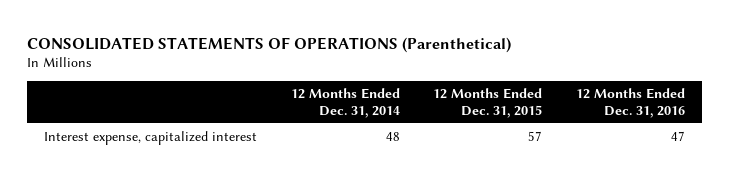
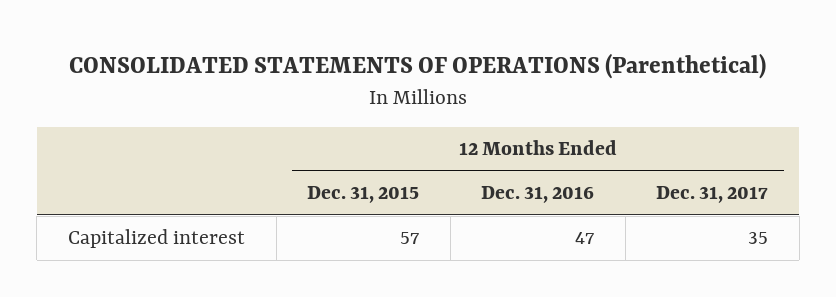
[290,87,400,119] 12 Months Ended Dec. 31, 2014 -> none
none -> [656,186,769,204] Dec. 31, 2017
[43,130,257,145] Interest expense, capitalized interest -> [67,229,245,249] Capitalized interest

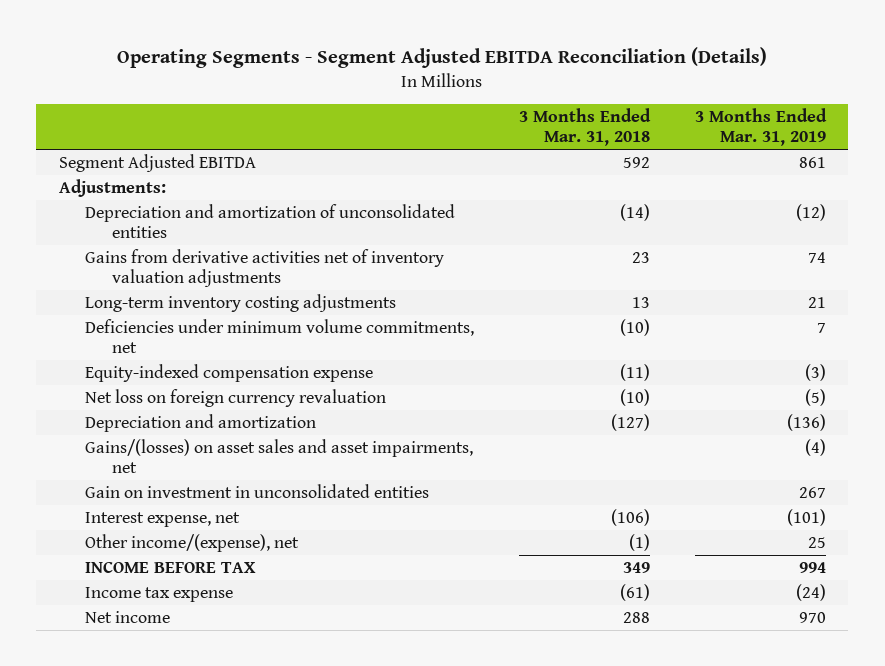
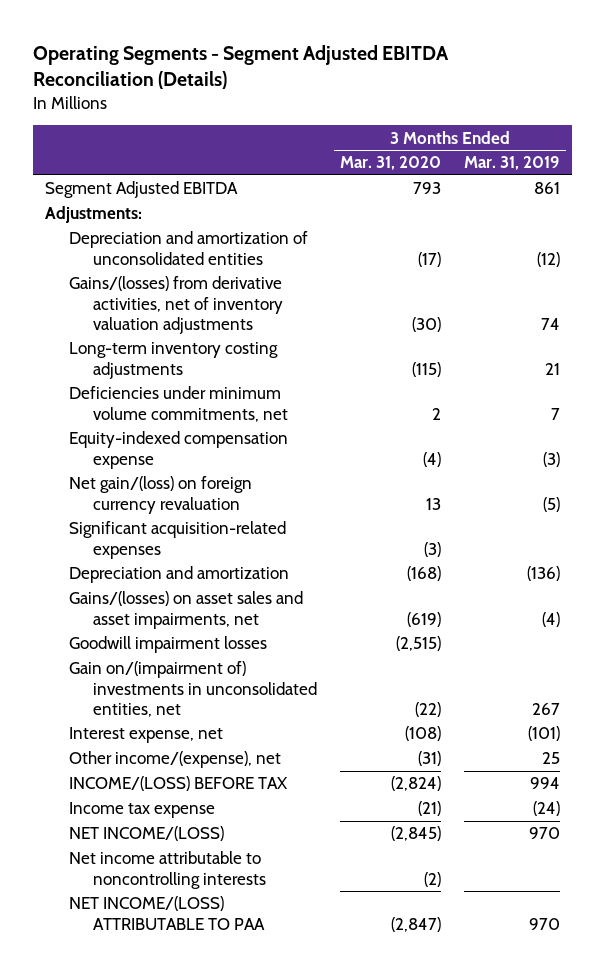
[518,107,651,147] 3 Months Ended Mar. 31, 2018 -> none
none -> [340,156,442,171] Mar. 31, 2020
[85,248,445,288] Gains from derivative activities net of inventory valuation adjustments -> [69,276,284,334] Gains/(losses) from derivative activities, net of inventory valuation adjustments
[85,388,387,407] Net loss on foreign currency revaluation -> [69,476,253,514] Net gain/(loss) on foreign currency revaluation
none -> [69,521,287,559] Significant acquisition-related expenses
none -> [69,636,268,654] Goodwill impairment losses
[85,483,430,498] Gain on investment in unconsolidated entities -> [69,661,318,717] Gain on/(impairment of) investments in unconsolidated entities, net
[85,561,257,573] INCOME BEFORE TAX -> [69,776,289,792] INCOME/(LOSS) BEFORE TAX
none -> [69,826,225,842] NET INCOME/(LOSS)
none -> [69,851,267,889] Net income attributable to noncontrolling interests
[85,610,171,623] Net income -> [69,896,266,930] NET INCOME/(LOSS) ATTRIBUTABLE TO PAA

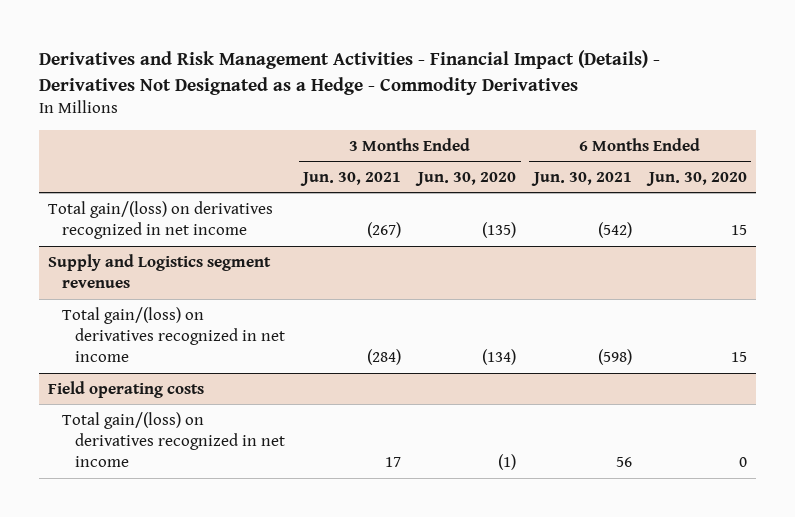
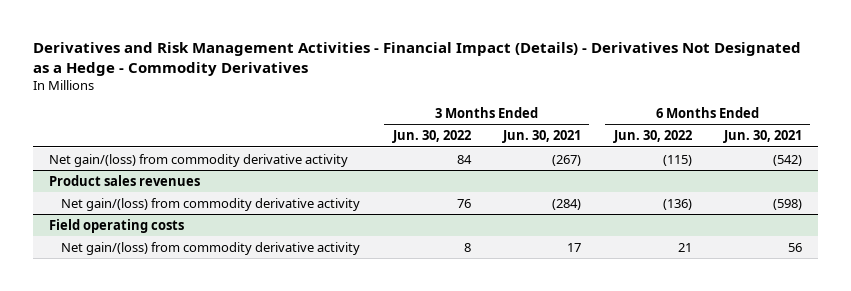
[415,171,517,186] Jun. 30, 2020 -> none
[645,171,747,186] Jun. 30, 2020 -> none
none -> [391,130,471,144] Jun. 30, 2022
none -> [612,130,692,144] Jun. 30, 2022
[47,200,273,240] Total gain/(loss) on derivatives recognized in net income -> [49,153,349,167] Net gain/(loss) from commodity derivative activity
[47,253,271,289] Supply and Logistics segment revenues -> [49,174,201,186] Product sales revenues
[61,306,286,363] Total gain/(loss) on derivatives recognized in net income -> [61,197,361,211] Net gain/(loss) from commodity derivative activity
[61,411,286,468] Total gain/(loss) on derivatives recognized in net income -> [61,241,361,255] Net gain/(loss) from commodity derivative activity

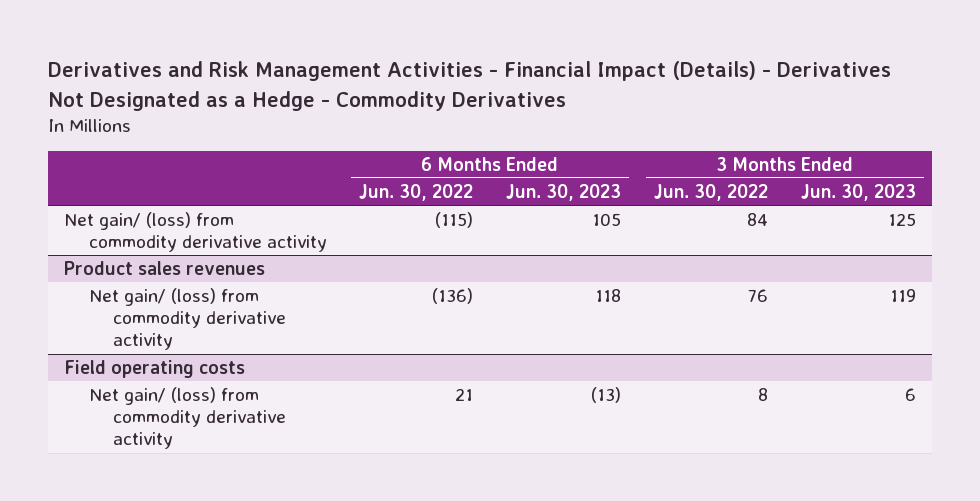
[502,130,582,144] Jun. 30, 2021 -> none
[723,130,803,144] Jun. 30, 2021 -> none
none -> [506,183,622,201] Jun. 30, 2023
none -> [800,183,916,201] Jun. 30, 2023
[49,153,349,167] Net gain/(loss) from commodity derivative activity -> [64,211,327,253] Net gain/ (loss) from commodity derivative activity
[61,197,361,211] Net gain/(loss) from commodity derivative activity -> [88,287,286,351] Net gain/ (loss) from commodity derivative activity
[61,241,361,255] Net gain/(loss) from commodity derivative activity -> [88,386,286,450] Net gain/ (loss) from commodity derivative activity

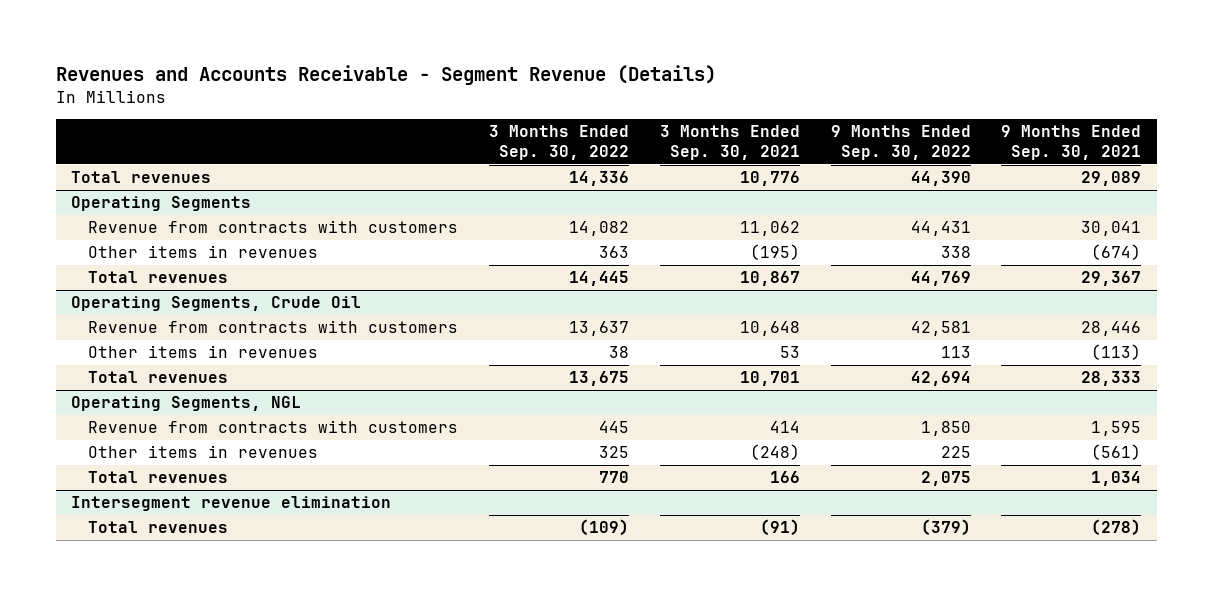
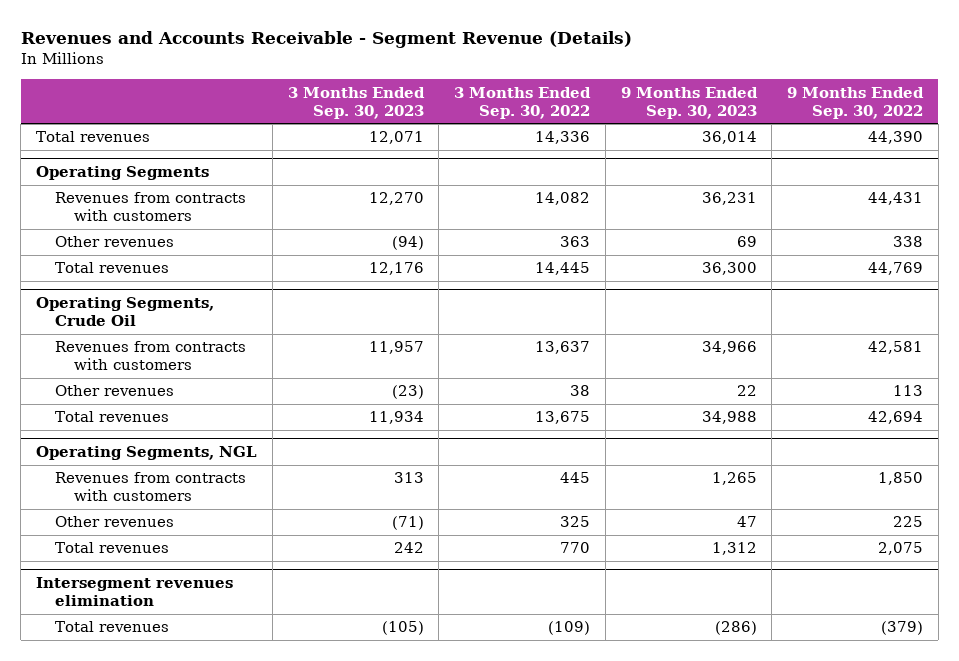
[659,125,800,161] 3 Months Ended Sep. 30, 2021 -> none
[1001,125,1142,161] 9 Months Ended Sep. 30, 2021 -> none
none -> [287,86,425,119] 3 Months Ended Sep. 30, 2023
none -> [620,86,758,119] 9 Months Ended Sep. 30, 2023
[88,220,459,234] Revenue from contracts with customers -> [55,192,247,222] Revenues from contracts with customers
[88,245,319,259] Other items in revenues -> [55,236,175,248] Other revenues
[88,320,459,334] Revenue from contracts with customers -> [55,341,247,371] Revenues from contracts with customers
[88,345,319,359] Other items in revenues -> [55,385,175,397] Other revenues
[88,420,459,434] Revenue from contracts with customers -> [55,472,247,502] Revenues from contracts with customers
[88,445,319,459] Other items in revenues -> [55,516,175,528] Other revenues
[71,496,392,512] Intersegment revenue elimination -> [36,577,234,607] Intersegment revenues elimination

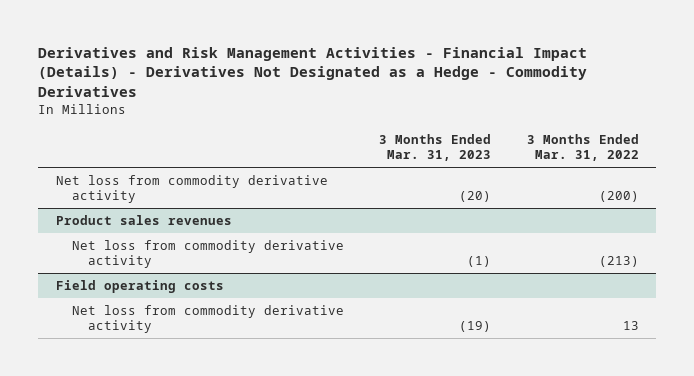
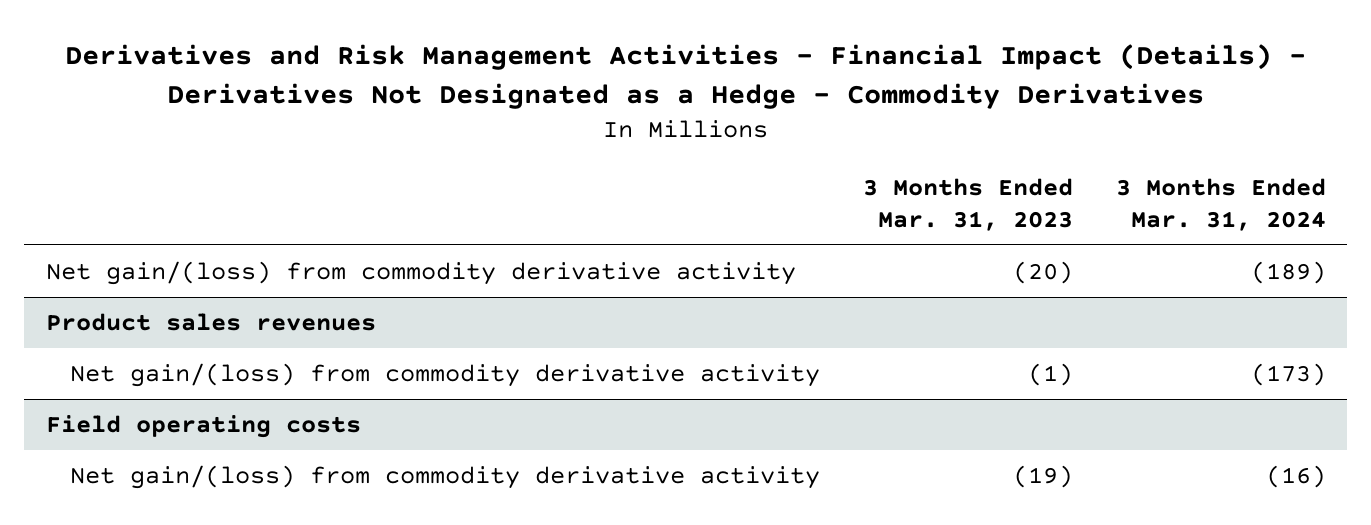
[526,134,639,162] 3 Months Ended Mar. 31, 2022 -> none
none -> [1115,178,1326,231] 3 Months Ended Mar. 31, 2024
[55,175,328,204] Net loss from commodity derivative activity -> [45,260,796,285] Net gain/(loss) from commodity derivative activity
[71,240,344,269] Net loss from commodity derivative activity -> [70,362,821,387] Net gain/(loss) from commodity derivative activity
[71,305,344,334] Net loss from commodity derivative activity -> [70,464,821,489] Net gain/(loss) from commodity derivative activity

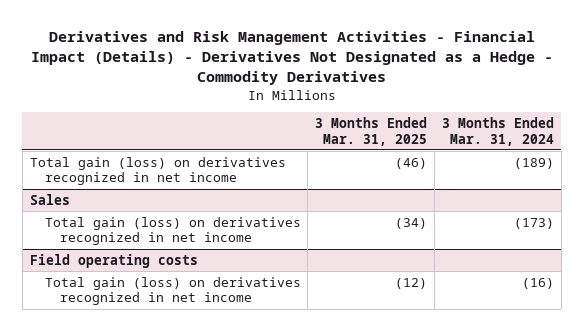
[863,178,1074,231] 3 Months Ended Mar. 31, 2023 -> none
none -> [315,116,428,146] 3 Months Ended Mar. 31, 2025
[45,260,796,285] Net gain/(loss) from commodity derivative activity -> [29,156,286,186] Total gain (loss) on derivatives recognized in net income
[45,312,376,331] Product sales revenues -> [29,193,70,205] Sales
[70,362,821,387] Net gain/(loss) from commodity derivative activity -> [44,216,301,246] Total gain (loss) on derivatives recognized in net income
[70,464,821,489] Net gain/(loss) from commodity derivative activity -> [44,276,301,306] Total gain (loss) on derivatives recognized in net income

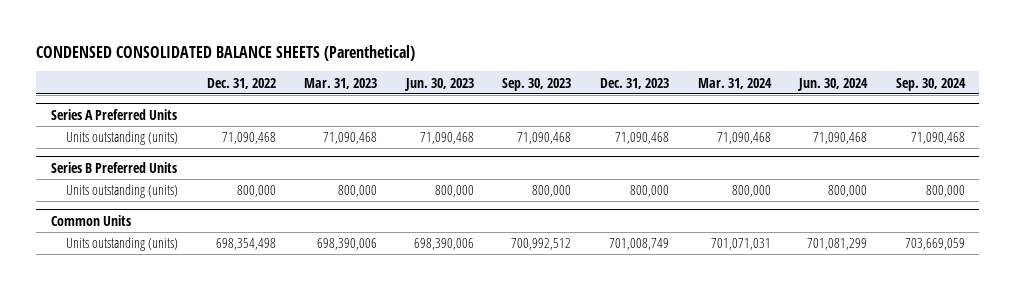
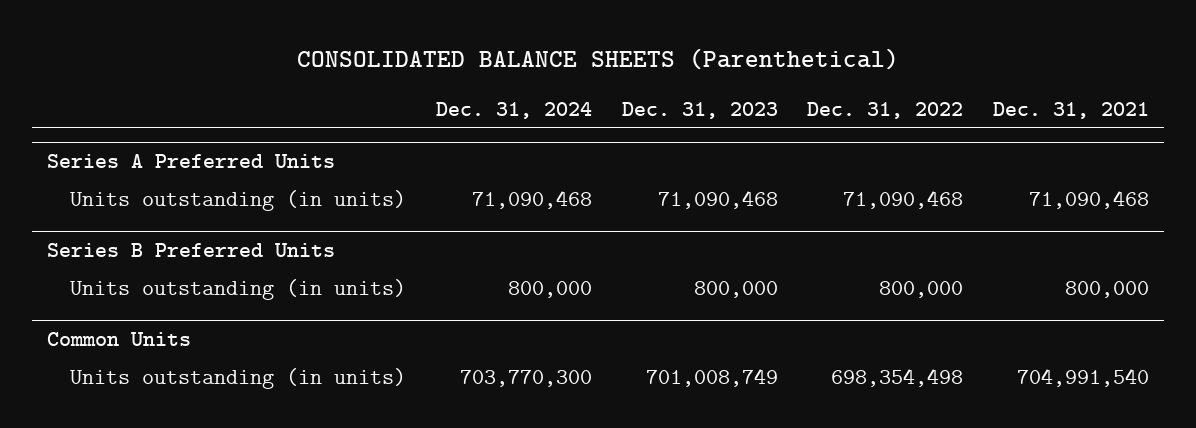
[36,44,416,61] CONDENSED CONSOLIDATED BALANCE SHEETS (Parenthetical) -> [297,48,900,71] CONSOLIDATED BALANCE SHEETS (Parenthetical)
[304,77,378,89] Mar. 31, 2023 -> none
[403,77,474,91] Jun. 30, 2023 -> none
[502,77,572,91] Sep. 30, 2023 -> none
[697,77,772,89] Mar. 31, 2024 -> none
[797,77,869,91] Jun. 30, 2024 -> none
[895,77,966,91] Sep. 30, 2024 -> none
none -> [435,102,592,120] Dec. 31, 2024
none -> [993,102,1150,120] Dec. 31, 2021
[66,131,179,146] Units outstanding (units) -> [69,189,406,211] Units outstanding (in units)
[66,184,179,199] Units outstanding (units) -> [69,278,406,300] Units outstanding (in units)
[66,237,179,252] Units outstanding (units) -> [69,367,406,389] Units outstanding (in units)

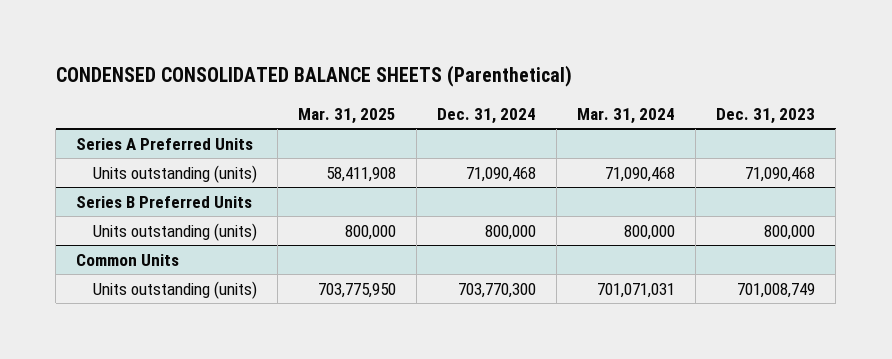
[297,48,900,71] CONSOLIDATED BALANCE SHEETS (Parenthetical) -> [55,65,572,88] CONDENSED CONSOLIDATED BALANCE SHEETS (Parenthetical)
[807,102,964,120] Dec. 31, 2022 -> none
[993,102,1150,120] Dec. 31, 2021 -> none
none -> [298,107,397,124] Mar. 31, 2025
none -> [577,107,676,124] Mar. 31, 2024
[69,189,406,211] Units outstanding (in units) -> [93,164,258,183] Units outstanding (units)
[69,278,406,300] Units outstanding (in units) -> [93,222,258,241] Units outstanding (units)
[69,367,406,389] Units outstanding (in units) -> [93,280,258,299] Units outstanding (units)

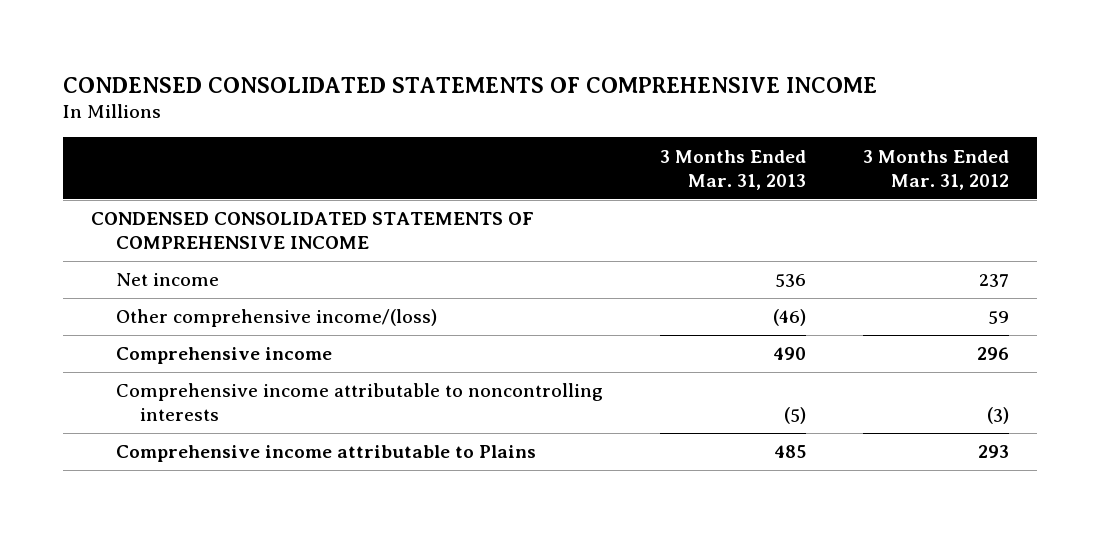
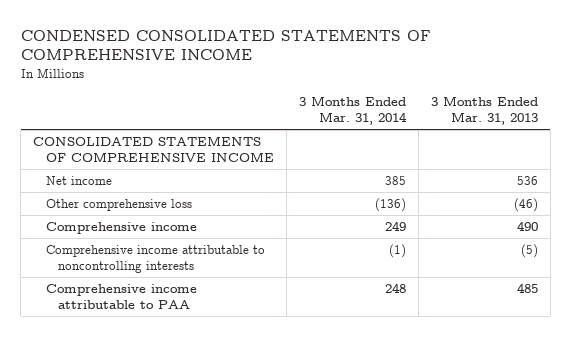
[862,149,1009,190] 3 Months Ended Mar. 31, 2012 -> none
none -> [298,95,407,126] 3 Months Ended Mar. 31, 2014
[91,212,535,250] CONDENSED CONSOLIDATED STATEMENTS OF COMPREHENSIVE INCOME -> [33,135,274,163] CONSOLIDATED STATEMENTS OF COMPREHENSIVE INCOME
[115,309,437,328] Other comprehensive income/(loss) -> [45,198,192,211] Other comprehensive loss
[115,445,536,463] Comprehensive income attributable to Plains -> [45,283,197,310] Comprehensive income attributable to PAA

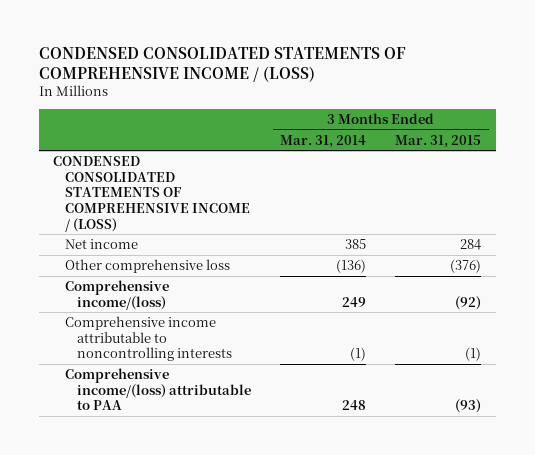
[20,29,431,61] CONDENSED CONSOLIDATED STATEMENTS OF COMPREHENSIVE INCOME -> [38,46,406,82] CONDENSED CONSOLIDATED STATEMENTS OF COMPREHENSIVE INCOME / (LOSS)
[430,95,538,126] 3 Months Ended Mar. 31, 2013 -> none
none -> [395,134,482,148] Mar. 31, 2015
[33,135,274,163] CONSOLIDATED STATEMENTS OF COMPREHENSIVE INCOME -> [53,156,251,232] CONDENSED CONSOLIDATED STATEMENTS OF COMPREHENSIVE INCOME / (LOSS)
[45,221,197,234] Comprehensive income -> [65,280,170,310] Comprehensive income/(loss)
[45,283,197,310] Comprehensive income attributable to PAA -> [65,368,252,411] Comprehensive income/(loss) attributable to PAA

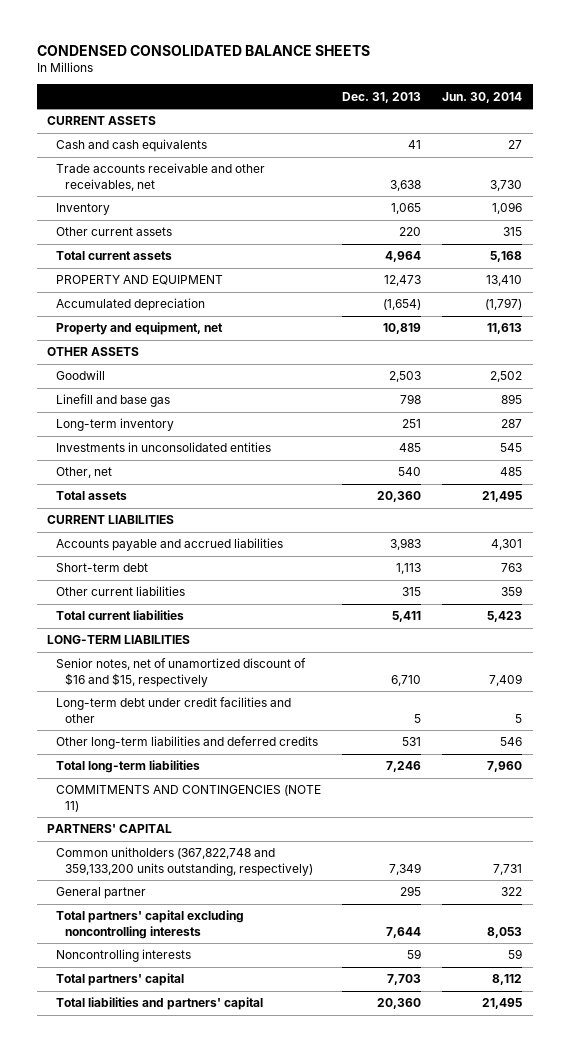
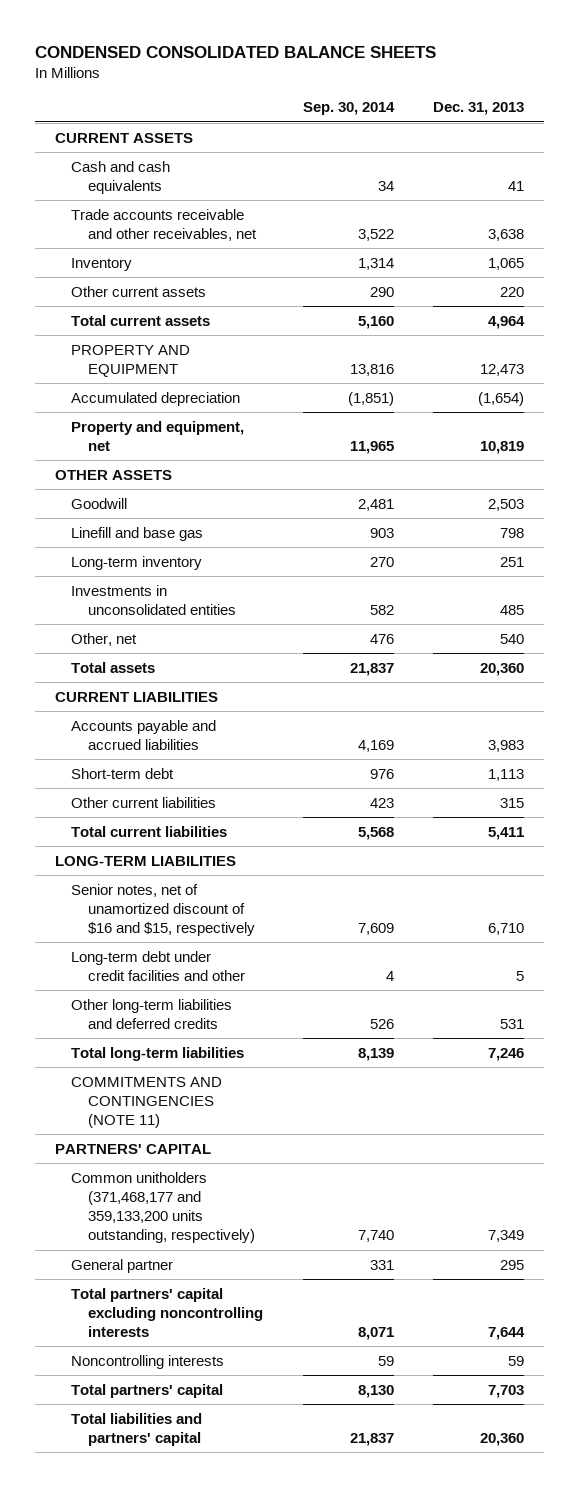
[442,91,523,103] Jun. 30, 2014 -> none
none -> [302,102,395,116] Sep. 30, 2014
[56,847,313,876] Common unitholders (367,822,748 and 359,133,200 units outstanding, respectively) -> [71,1171,256,1244] Common unitholders (371,468,177 and 359,133,200 units outstanding, respectively)

